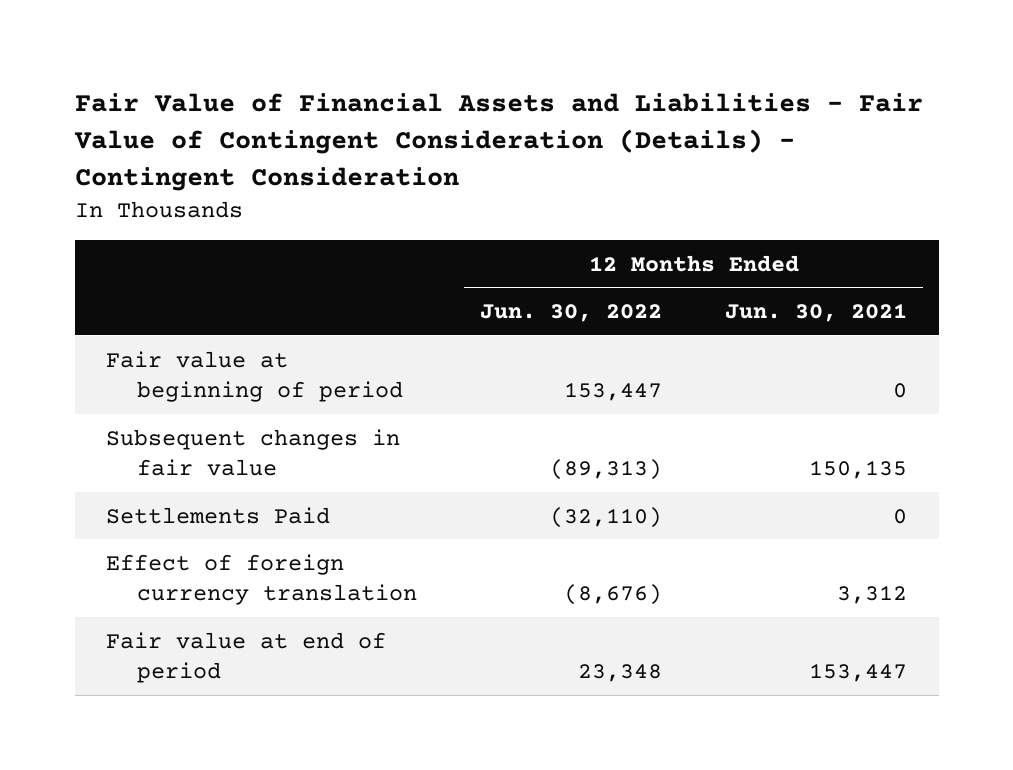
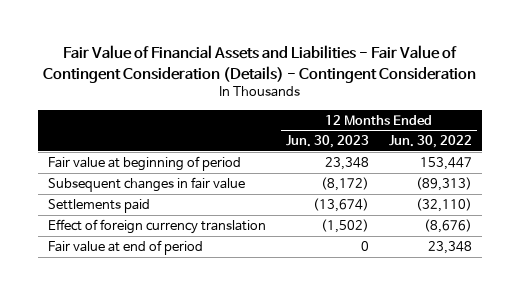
[725,303,908,323] Jun. 30, 2021 -> none
none -> [285,135,369,149] Jun. 30, 2023
[106,506,331,524] Settlements Paid -> [48,199,151,214] Settlements paid

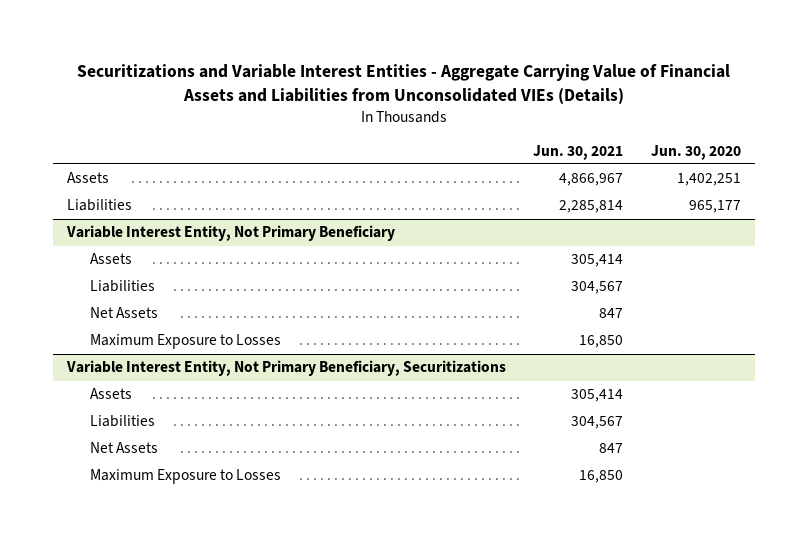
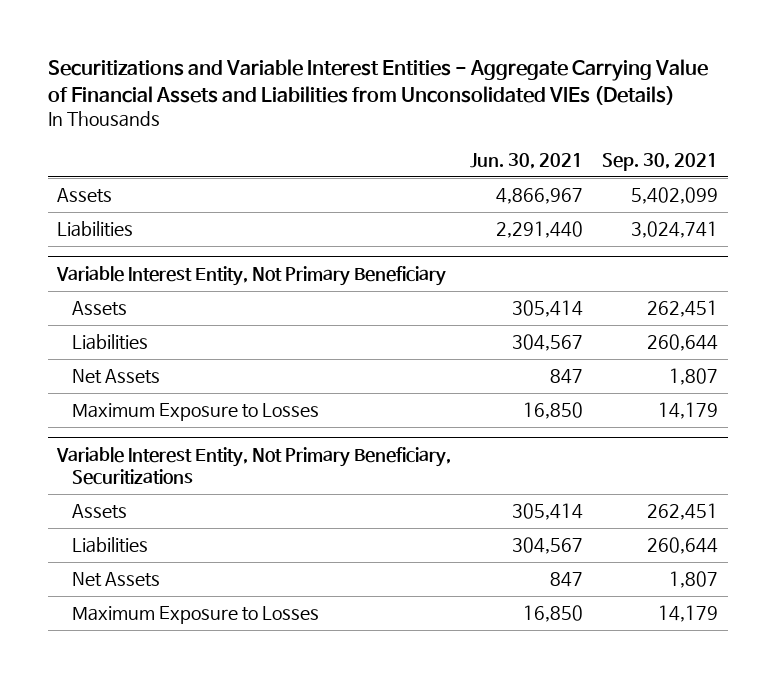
[650,144,741,160] Jun. 30, 2020 -> none
none -> [602,152,719,171] Sep. 30, 2021
[559,200,624,214] 2,285,814 -> [496,221,584,239] 2,291,440

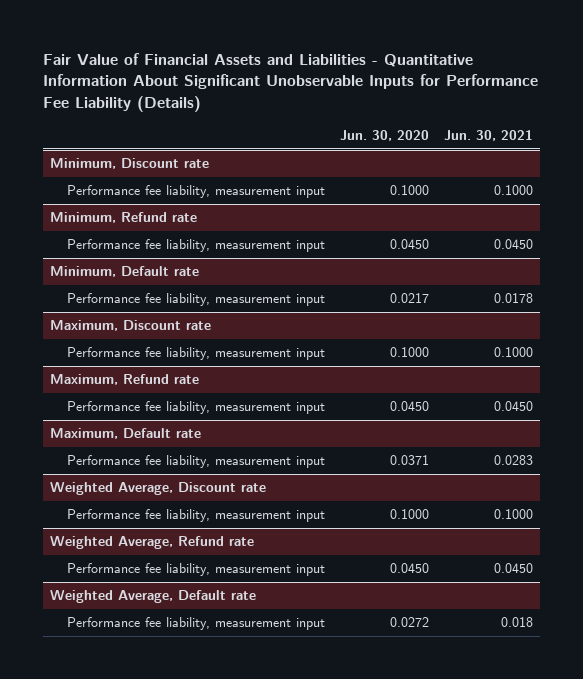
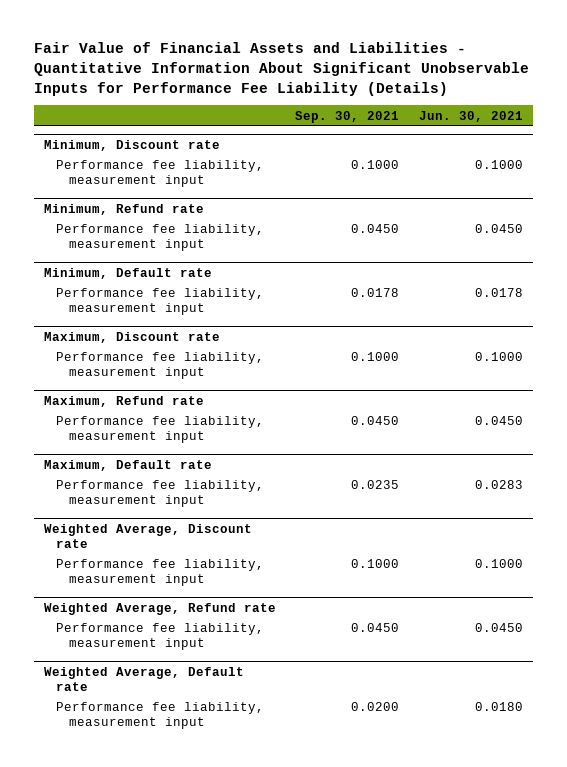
[339,130,429,142] Jun. 30, 2020 -> none
none -> [295,110,400,123] Sep. 30, 2021
[500,617,533,628] 0.018 -> [475,702,524,712] 0.0180

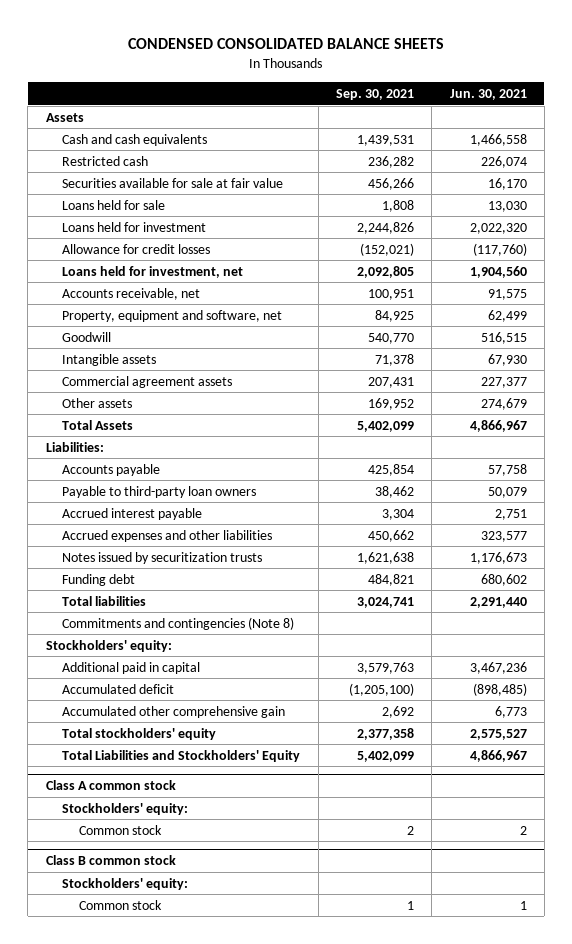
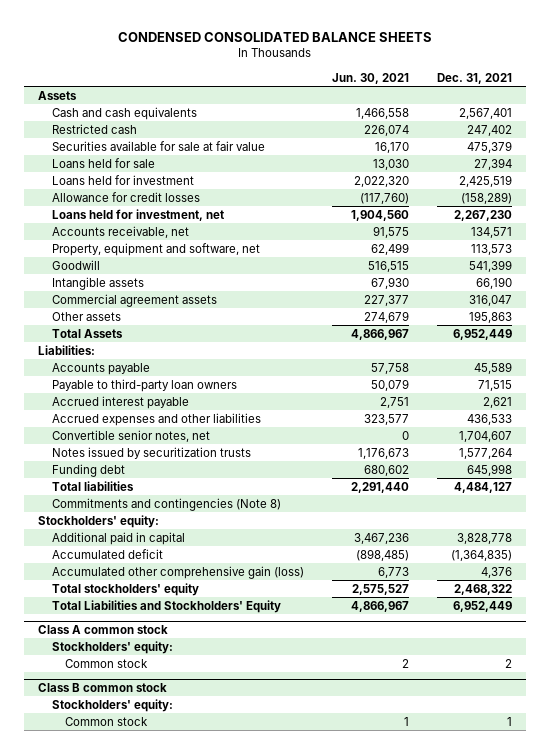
[335,88,414,100] Sep. 30, 2021 -> none
none -> [436,72,512,84] Dec. 31, 2021
none -> [51,429,210,442] Convertible senior notes, net
[62,705,286,718] Accumulated other comprehensive gain -> [51,565,304,579] Accumulated other comprehensive gain (loss)

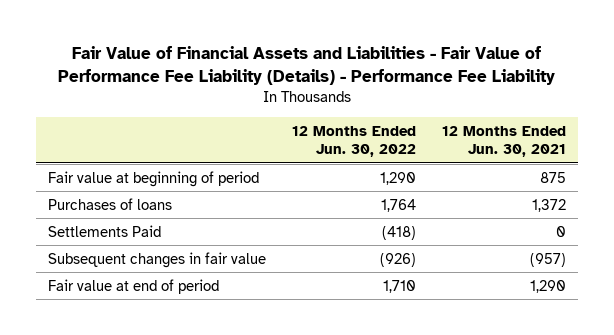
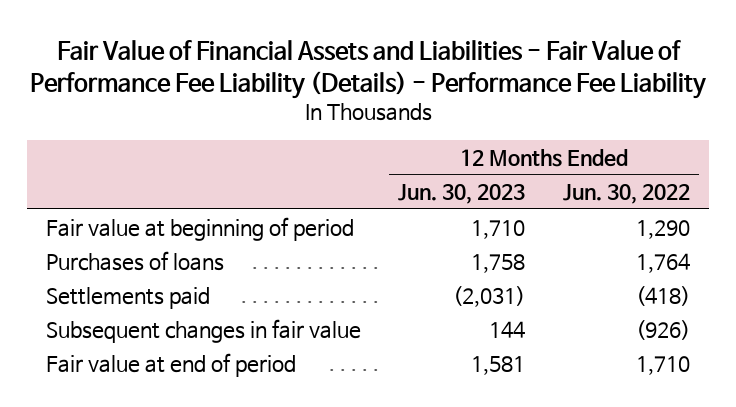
[441,125,566,158] 12 Months Ended Jun. 30, 2021 -> none
none -> [398,184,526,205] Jun. 30, 2023
[48,224,162,237] Settlements Paid -> [45,286,210,309] Settlements paid

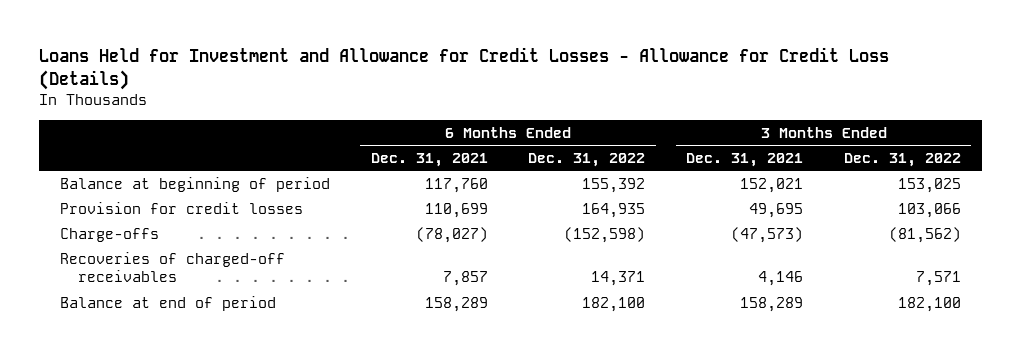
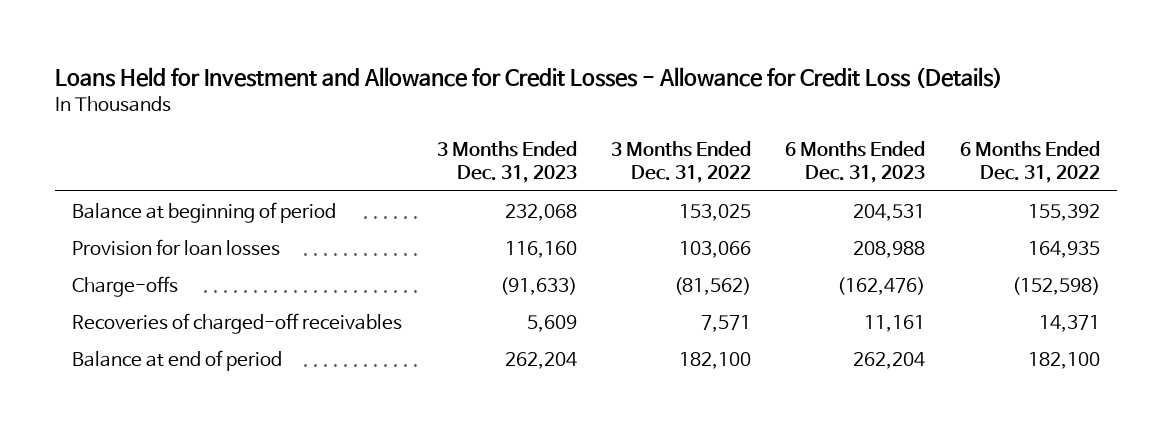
[370,152,488,167] Dec. 31, 2021 -> none
[686,152,804,167] Dec. 31, 2021 -> none
none -> [436,140,577,184] 3 Months Ended Dec. 31, 2023
none -> [785,140,926,184] 6 Months Ended Dec. 31, 2023
[59,201,303,214] Provision for credit losses -> [72,238,281,256] Provision for loan losses

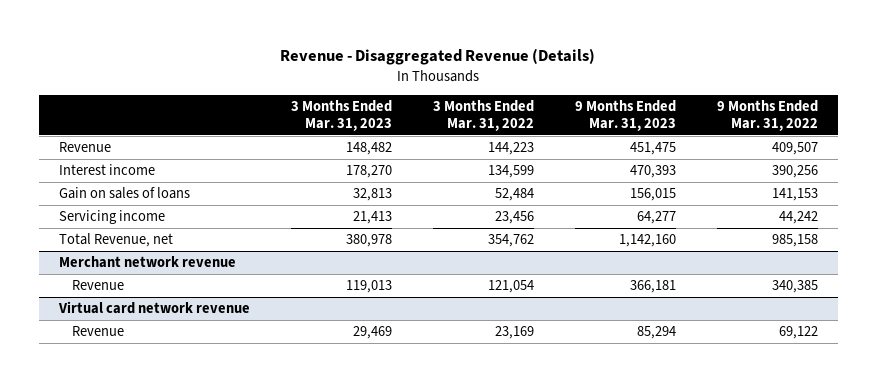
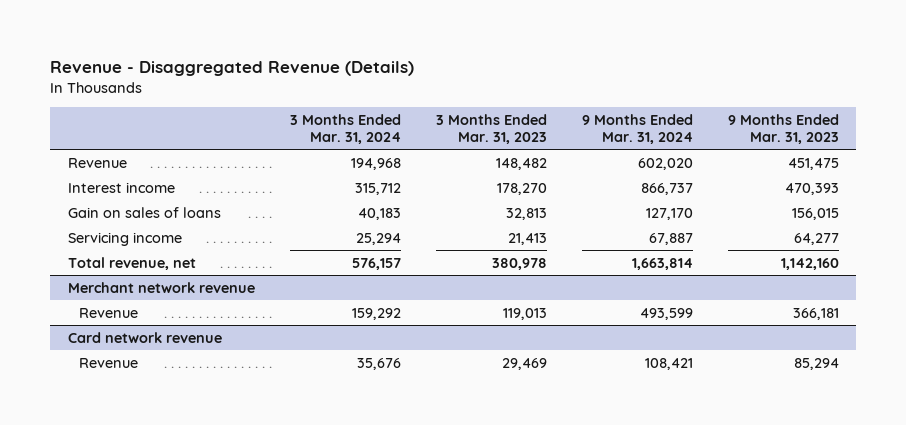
[432,100,534,132] 3 Months Ended Mar. 31, 2022 -> none
[716,100,818,132] 9 Months Ended Mar. 31, 2022 -> none
none -> [289,114,401,145] 3 Months Ended Mar. 31, 2024
none -> [581,114,693,145] 9 Months Ended Mar. 31, 2024
[59,233,174,248] Total Revenue, net -> [67,256,196,270] Total revenue, net
[58,301,251,315] Virtual card network revenue -> [67,331,222,343] Card network revenue

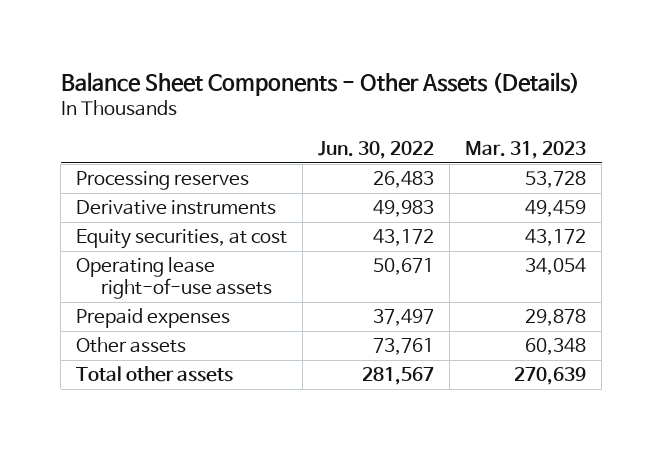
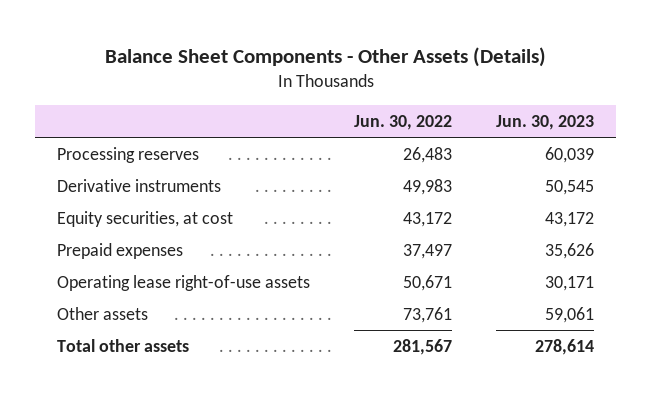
[465,140,587,159] Mar. 31, 2023 -> none
none -> [496,115,595,131] Jun. 30, 2023
[76,257,273,300] Operating lease right-of-use assets -> [56,274,310,291] Operating lease right-of-use assets

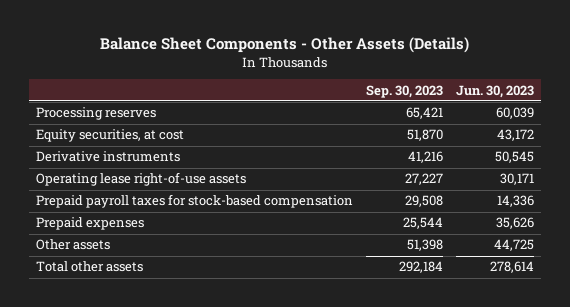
[354,115,453,131] Jun. 30, 2022 -> none
none -> [366,84,444,98] Sep. 30, 2023
[56,178,221,192] Derivative instruments -> [35,151,180,163] Derivative instruments
none -> [35,194,353,209] Prepaid payroll taxes for stock-based compensation
[56,242,183,259] Prepaid expenses -> [35,217,144,231] Prepaid expenses
[545,306,595,323] 59,061 -> [494,239,535,252] 44,725

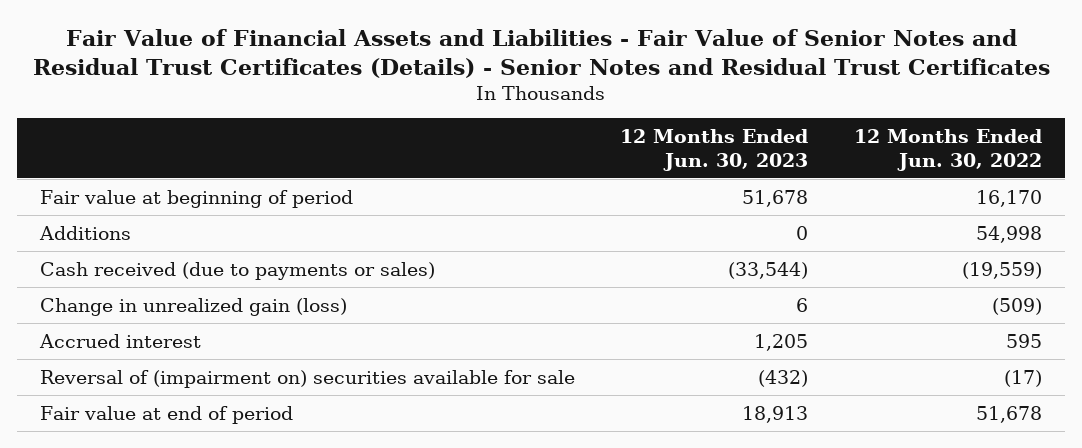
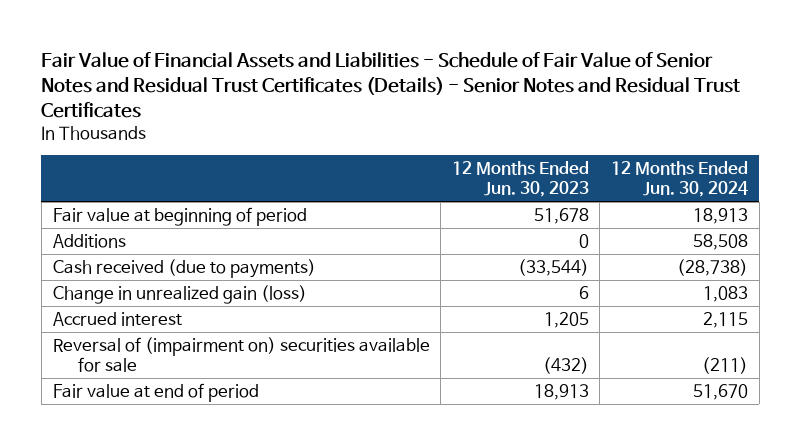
[32,28,1050,78] Fair Value of Financial Assets and Liabilities - Fair Value of Senior Notes and Residual Trust Certificates (Details) - Senior Notes and Residual Trust Certificates -> [41,51,741,119] Fair Value of Financial Assets and Liabilities - Schedule of Fair Value of Senior Notes and Residual Trust Certificates (Details) - Senior Notes and Residual Trust Certificates
[854,128,1043,171] 12 Months Ended Jun. 30, 2022 -> none
none -> [610,161,748,197] 12 Months Ended Jun. 30, 2024
[39,261,435,280] Cash received (due to payments or sales) -> [52,259,316,279] Cash received (due to payments)

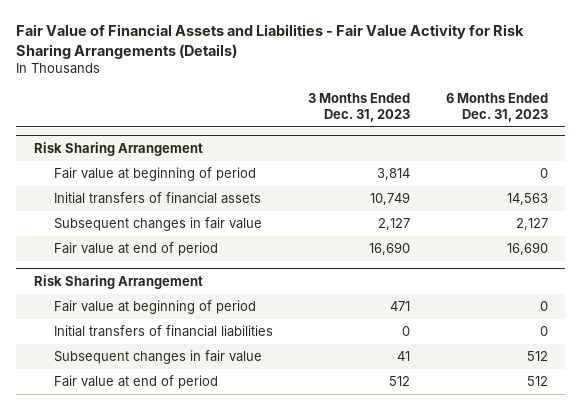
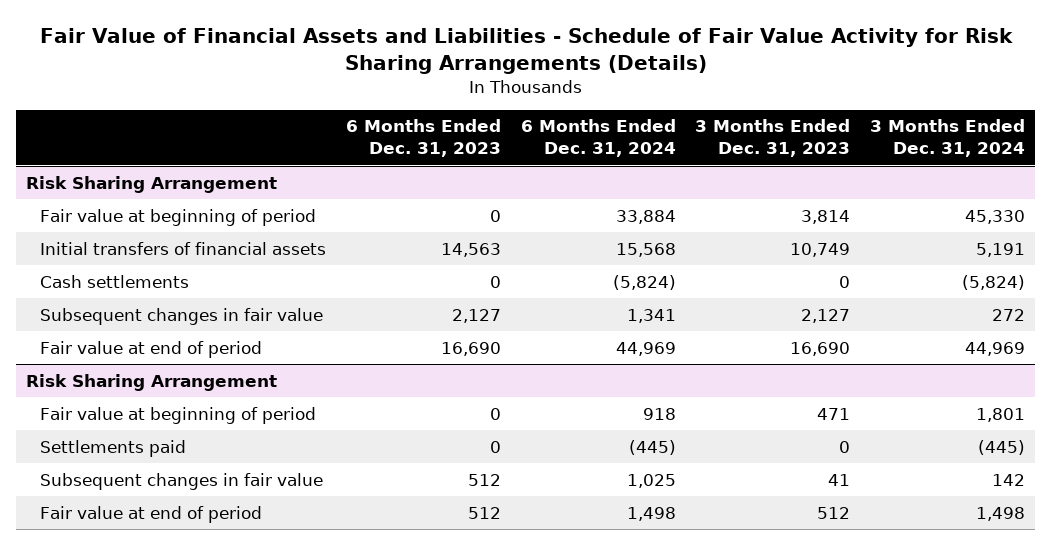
[16,23,525,59] Fair Value of Financial Assets and Liabilities - Fair Value Activity for Risk Sharing Arrangements (Details) -> [39,28,1013,74] Fair Value of Financial Assets and Liabilities - Schedule of Fair Value Activity for Risk Sharing Arrangements (Details)
none -> [520,119,676,158] 6 Months Ended Dec. 31, 2024
none -> [870,119,1026,158] 3 Months Ended Dec. 31, 2024
none -> [39,274,189,288] Cash settlements
[54,325,274,338] Initial transfers of financial liabilities -> none
none -> [39,439,186,457] Settlements paid

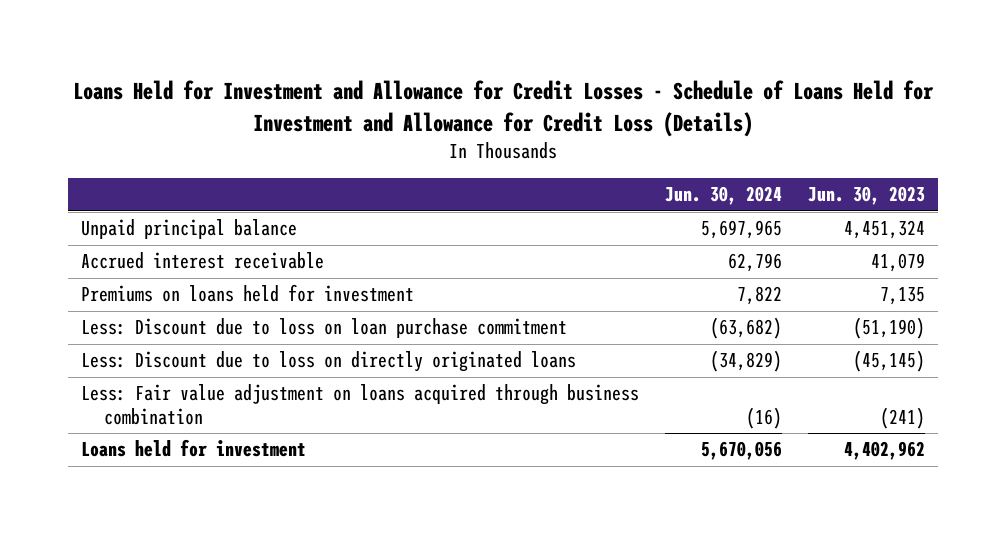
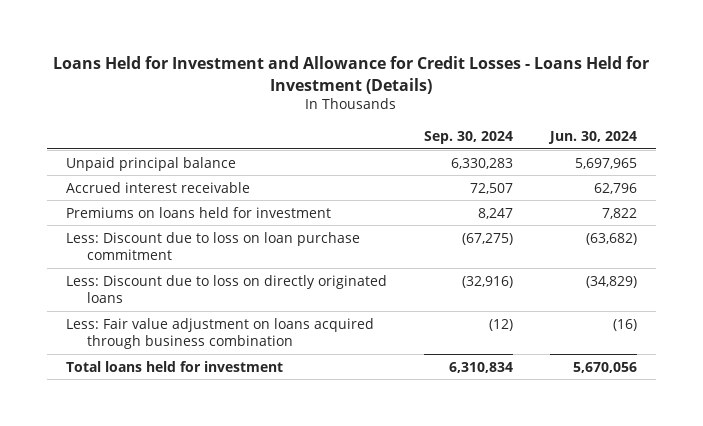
[72,80,934,137] Loans Held for Investment and Allowance for Credit Losses - Schedule of Loans Held for Investment and Allowance for Credit Loss (Details) -> [53,55,650,94] Loans Held for Investment and Allowance for Credit Losses - Loans Held for Investment (Details)
[807,186,925,206] Jun. 30, 2023 -> none
none -> [423,131,513,145] Sep. 30, 2024
[80,439,306,458] Loans held for investment -> [65,360,283,372] Total loans held for investment

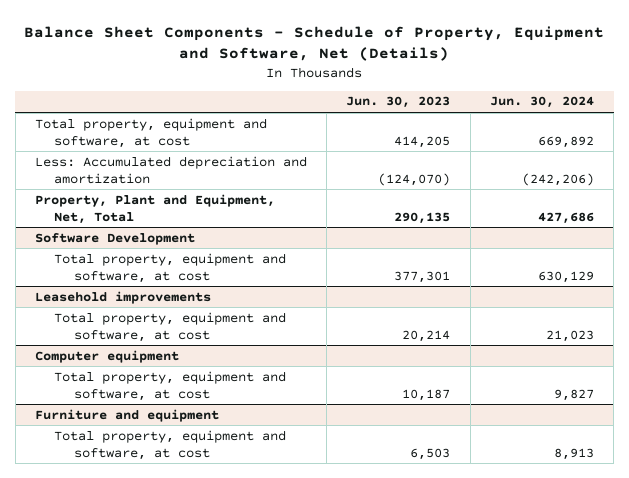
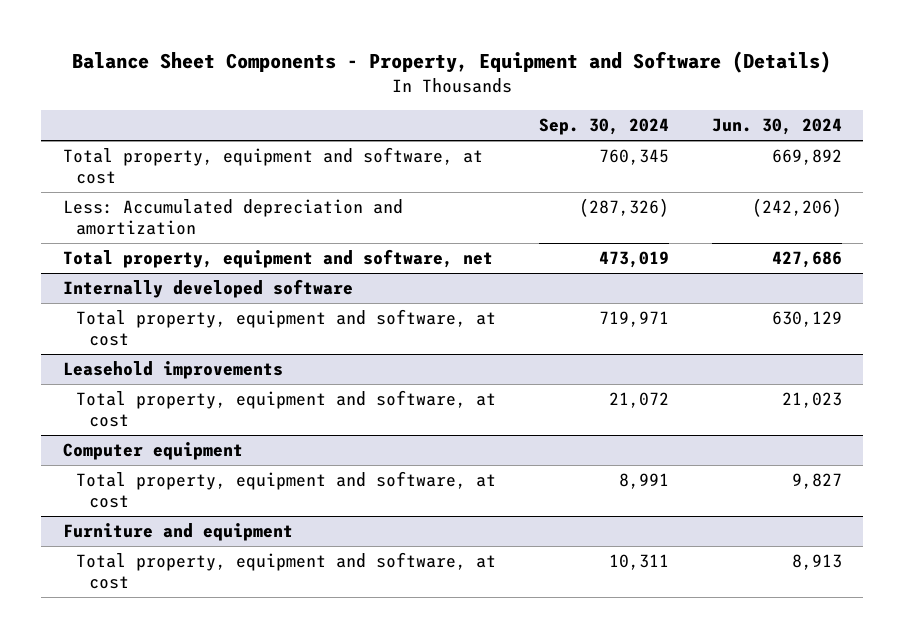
[24,25,605,62] Balance Sheet Components - Schedule of Property, Equipment and Software, Net (Details) -> [72,51,832,74] Balance Sheet Components - Property, Equipment and Software (Details)
[346,96,451,109] Jun. 30, 2023 -> none
none -> [538,118,669,136] Sep. 30, 2024
[34,193,275,224] Property, Plant and Equipment, Net, Total -> [62,249,493,269] Total property, equipment and software, net
[34,232,195,245] Software Development -> [62,279,353,299] Internally developed software

